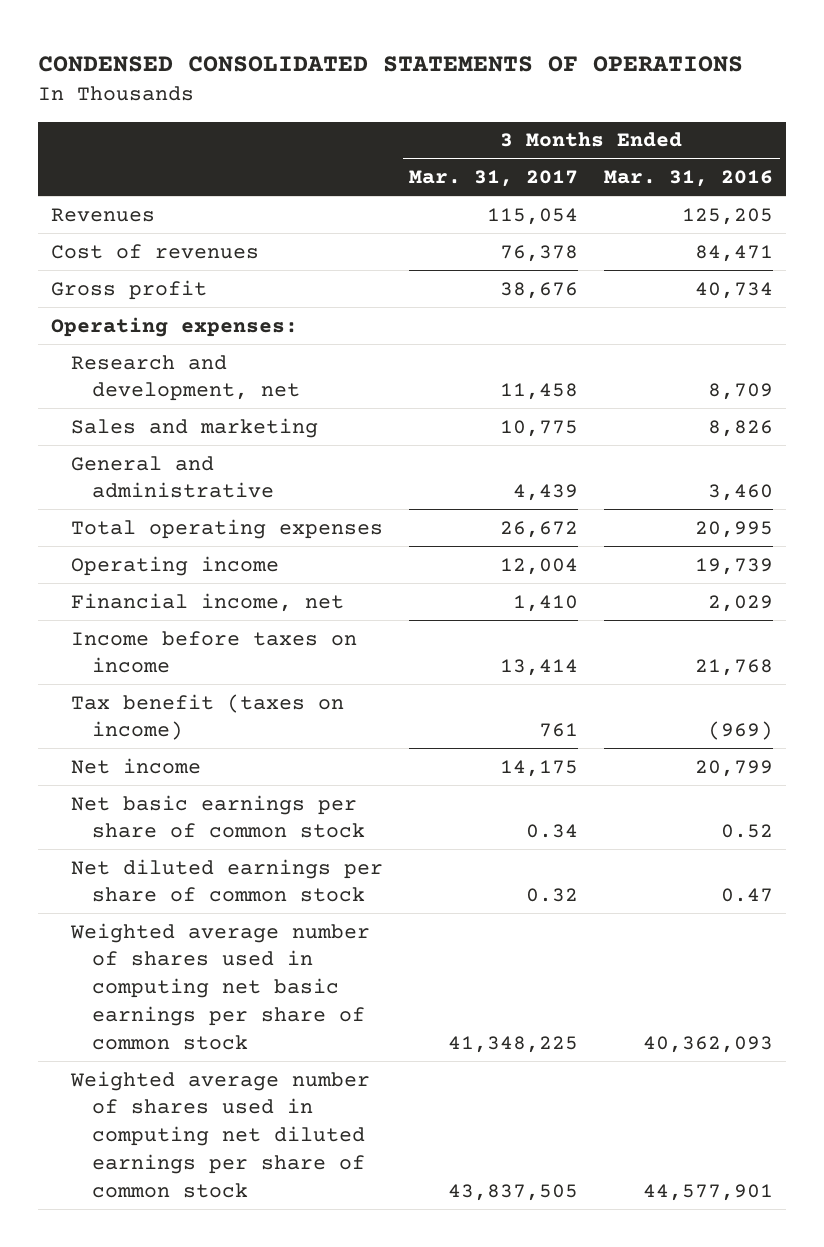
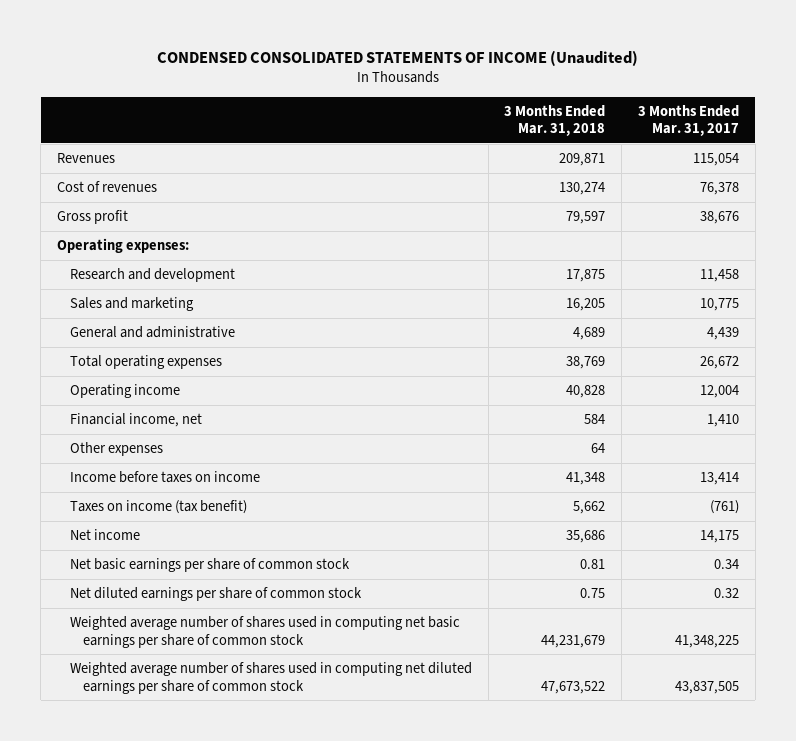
[37,56,743,73] CONDENSED CONSOLIDATED STATEMENTS OF OPERATIONS -> [156,49,638,66] CONDENSED CONSOLIDATED STATEMENTS OF INCOME (Unaudited)
[604,170,774,188] Mar. 31, 2016 -> none
none -> [504,104,606,137] 3 Months Ended Mar. 31, 2018
[71,354,301,402] Research and development, net -> [69,268,235,283] Research and development
none -> [69,442,163,457] Other expenses
[71,693,345,741] Tax benefit (taxes on income) -> [69,500,247,515] Taxes on income (tax benefit)
[539,723,579,738] 761 -> [709,500,739,515] (761)

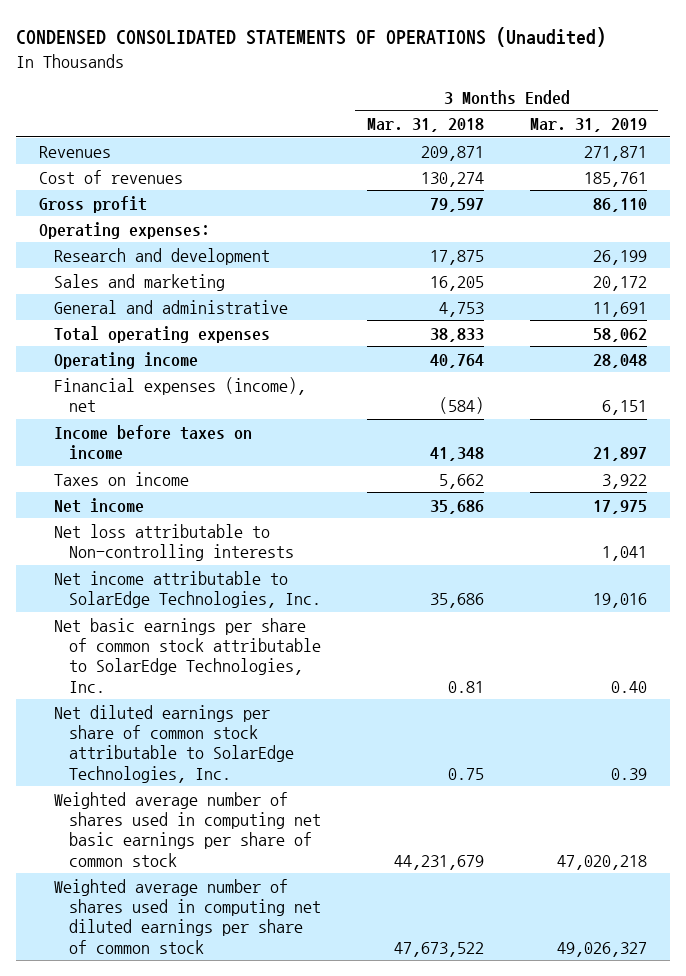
[156,49,638,66] CONDENSED CONSOLIDATED STATEMENTS OF INCOME (Unaudited) -> [16,27,607,48] CONDENSED CONSOLIDATED STATEMENTS OF OPERATIONS (Unaudited)
[637,104,739,137] 3 Months Ended Mar. 31, 2017 -> none
none -> [529,118,647,133] Mar. 31, 2019
[69,442,163,457] Other expenses -> none
[573,327,606,341] 4,689 -> [438,301,484,317] 4,753
[566,356,606,370] 38,769 -> [429,327,484,342] 38,833
[566,385,606,399] 40,828 -> [429,353,484,368] 40,764
[69,413,202,428] Financial income, net -> [53,376,306,413] Financial expenses (income), net
[584,414,606,425] 584 -> [438,397,484,415] (584)
[69,500,247,515] Taxes on income (tax benefit) -> [53,471,189,486] Taxes on income
none -> [53,523,294,562] Net loss attributable to Non-controlling interests
none -> [53,570,321,609] Net income attributable to SolarEdge Technologies, Inc.
[69,558,350,573] Net basic earnings per share of common stock -> [53,617,321,693] Net basic earnings per share of common stock attributable to SolarEdge Technologies, Inc.
[69,587,362,602] Net diluted earnings per share of common stock -> [53,704,294,783] Net diluted earnings per share of common stock attributable to SolarEdge Technologies, Inc.

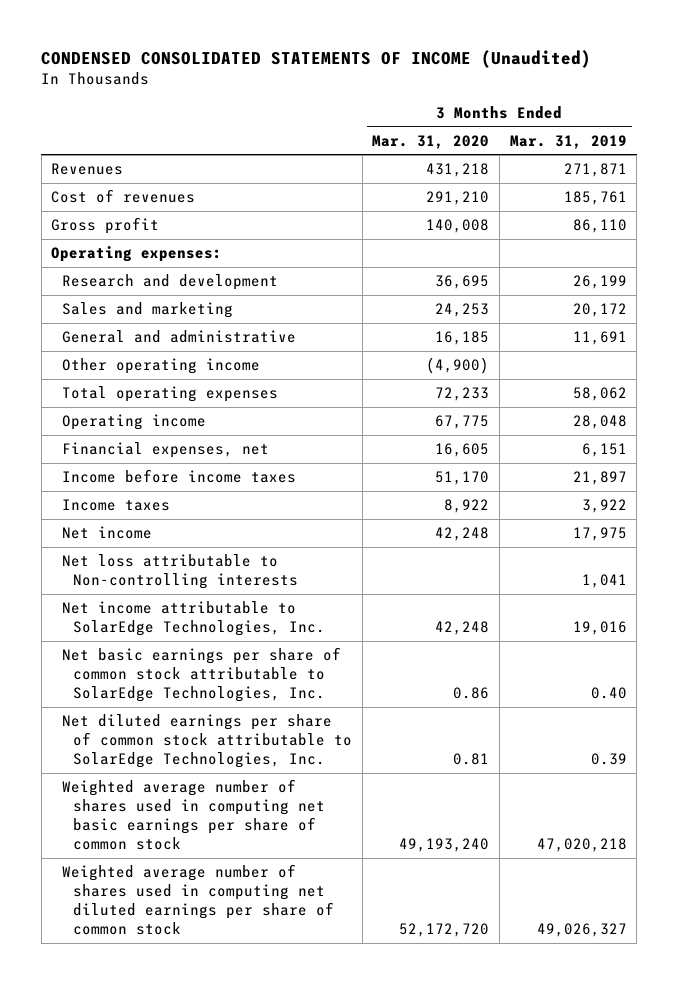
[16,27,607,48] CONDENSED CONSOLIDATED STATEMENTS OF OPERATIONS (Unaudited) -> [41,50,592,69] CONDENSED CONSOLIDATED STATEMENTS OF INCOME (Unaudited)
[366,118,484,133] Mar. 31, 2018 -> none
none -> [372,134,490,149] Mar. 31, 2020
none -> [62,358,261,375] Other operating income
[53,376,306,413] Financial expenses (income), net -> [62,442,270,459] Financial expenses, net
[53,424,252,461] Income before taxes on income -> [62,469,297,484] Income before income taxes
[53,471,189,486] Taxes on income -> [62,499,171,512] Income taxes

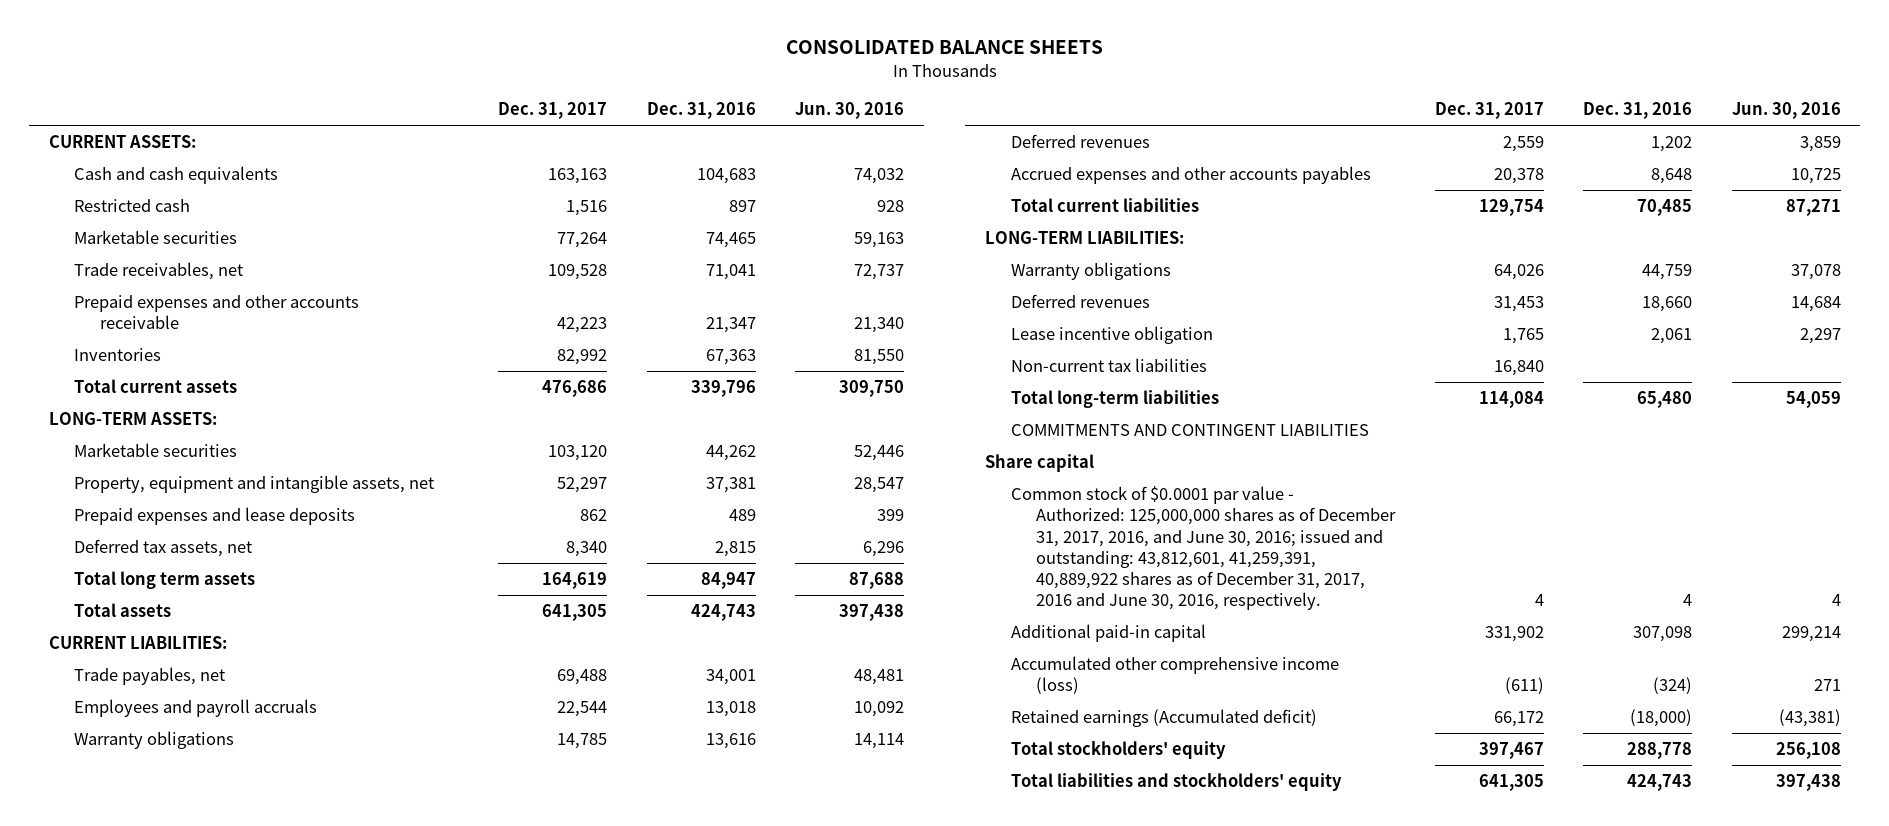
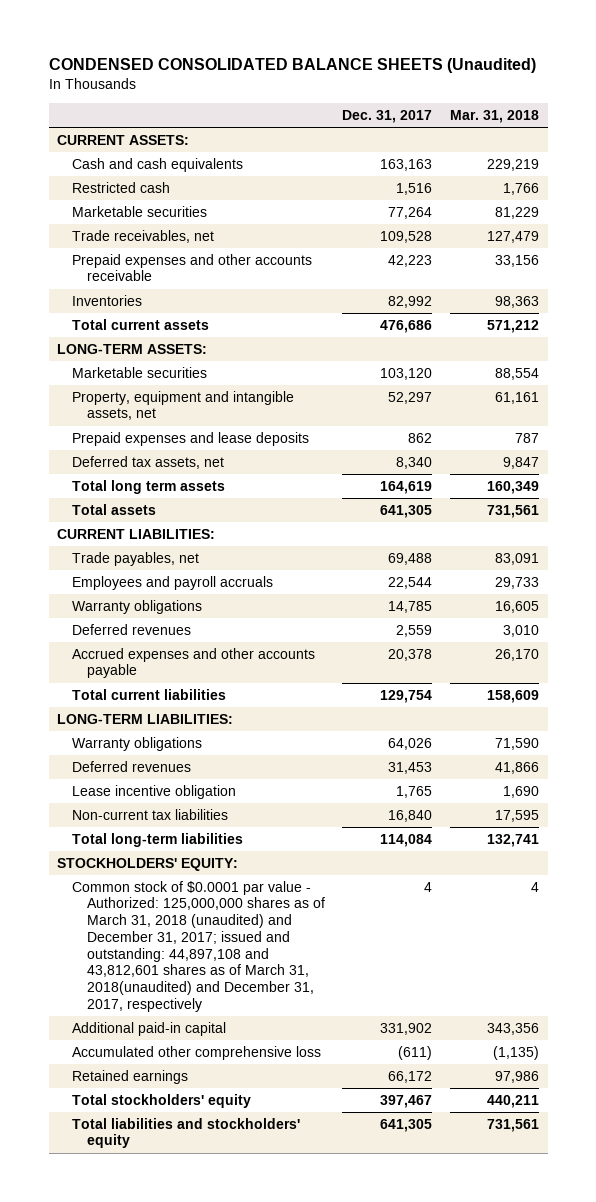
[785,40,1103,55] CONSOLIDATED BALANCE SHEETS -> [48,58,536,74] CONDENSED CONSOLIDATED BALANCE SHEETS (Unaudited)
[646,102,756,120] Dec. 31, 2016 -> none
[795,102,905,120] Jun. 30, 2016 -> none
none -> [449,109,539,123] Mar. 31, 2018
[1010,165,1371,184] Accrued expenses and other accounts payables -> [72,647,316,679] Accrued expenses and other accounts payable
[1010,423,1369,436] COMMITMENTS AND CONTINGENT LIABILITIES -> none
[984,453,1094,472] Share capital -> none
none -> [57,857,239,871] STOCKHOLDERS' EQUITY:
[1010,485,1397,611] Common stock of $0.0001 par value - Authorized: 125,000,000 shares as of December 31, 2017, 2016, and June 30, 2016; issued and outstanding: 43,812,601, 41,259,391, 40,889,922 shares as of December 31, 2017, 2016 and June 30, 2016, respectively. -> [72,880,325,1012] Common stock of $0.0001 par value - Authorized: 125,000,000 shares as of March 31, 2018 (unaudited) and December 31, 2017; issued and outstanding: 44,897,108 and 43,812,601 shares as of March 31, 2018(unaudited) and December 31, 2017, respectively
[1010,655,1339,695] Accumulated other comprehensive income (loss) -> [72,1045,322,1060] Accumulated other comprehensive loss
[1010,708,1317,727] Retained earnings (Accumulated deficit) -> [72,1069,189,1084] Retained earnings

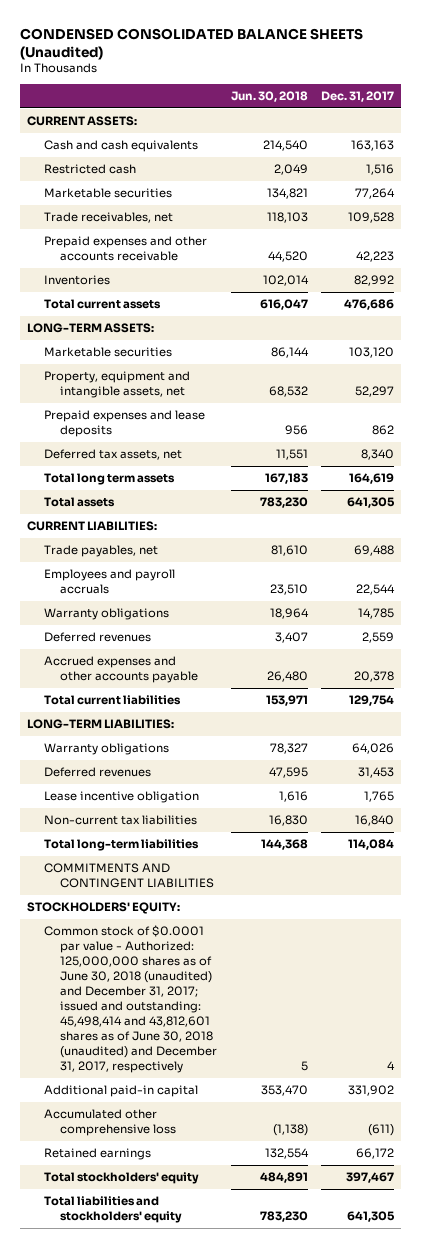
[449,109,539,123] Mar. 31, 2018 -> none
none -> [230,91,308,103] Jun. 30, 2018
none -> [43,863,215,889] COMMITMENTS AND CONTINGENT LIABILITIES
[72,880,325,1012] Common stock of $0.0001 par value - Authorized: 125,000,000 shares as of March 31, 2018 (unaudited) and December 31, 2017; issued and outstanding: 44,897,108 and 43,812,601 shares as of March 31, 2018(unaudited) and December 31, 2017, respectively -> [43,925,218,1074] Common stock of $0.0001 par value - Authorized: 125,000,000 shares as of June 30, 2018 (unaudited) and December 31, 2017; issued and outstanding: 45,498,414 and 43,812,601 shares as of June 30, 2018 (unaudited) and December 31, 2017, respectively

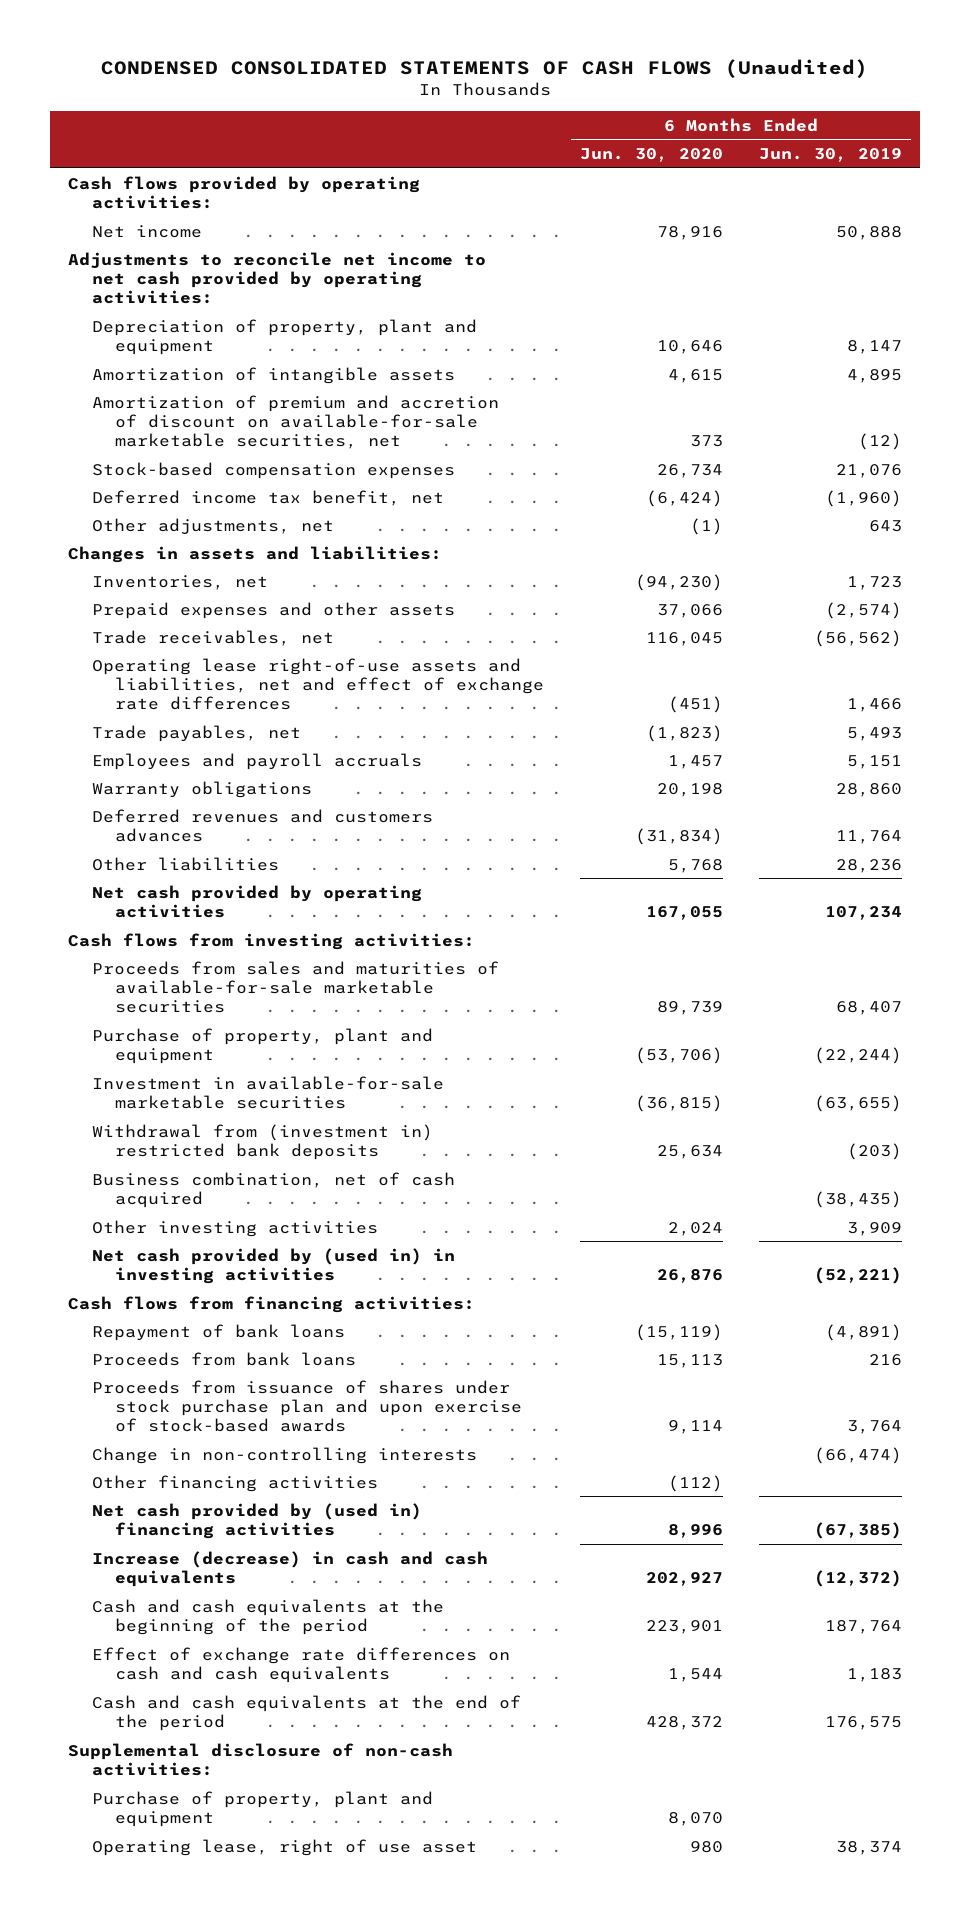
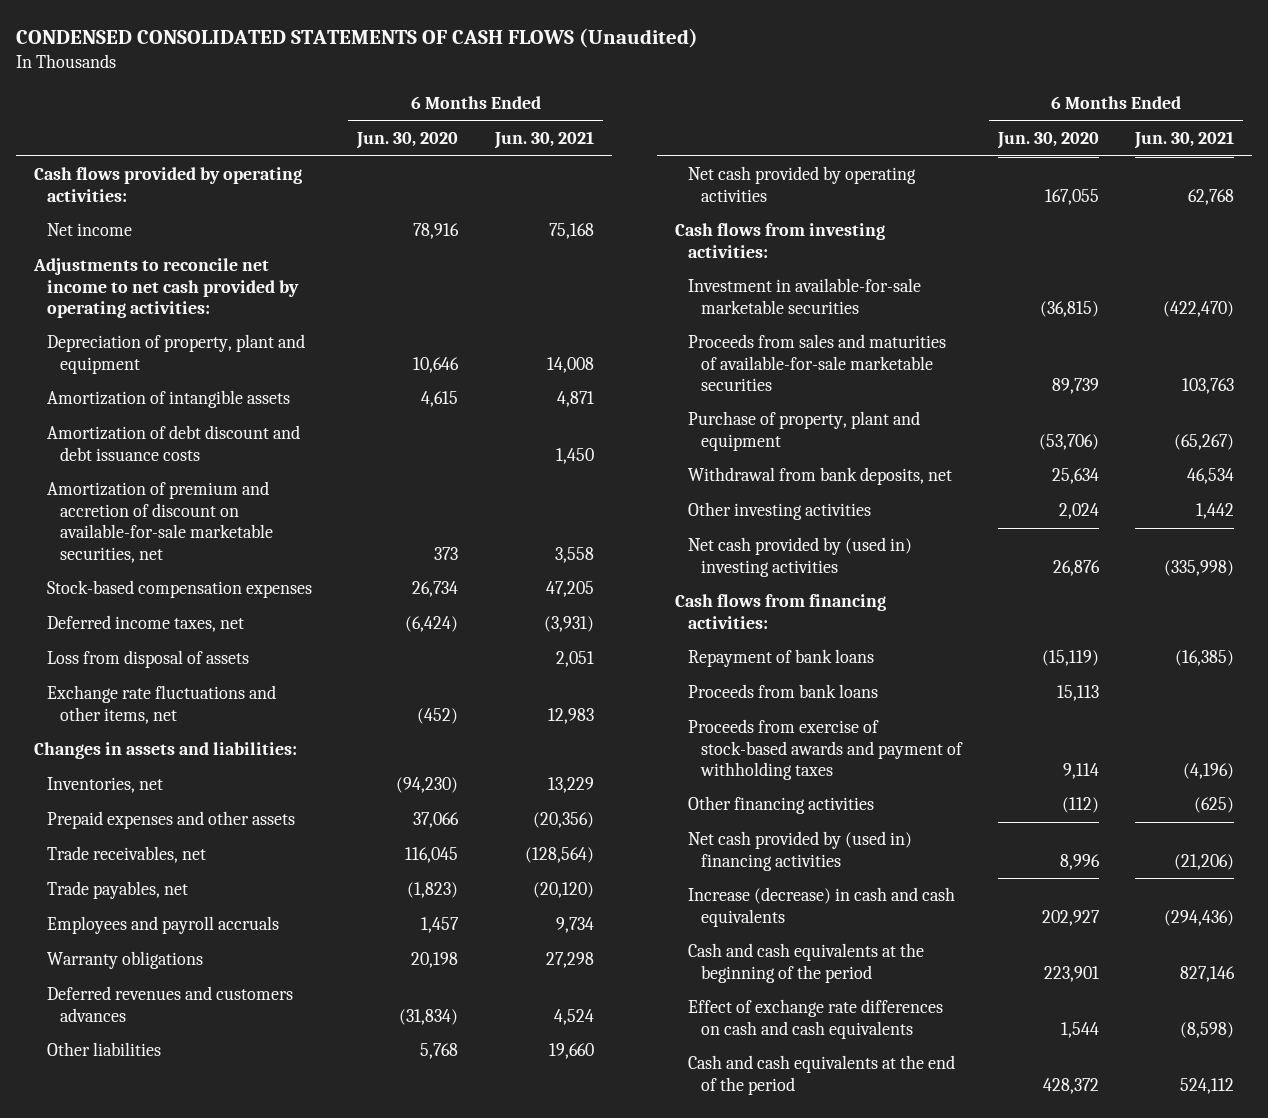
[758,147,902,162] Jun. 30, 2019 -> none
none -> [493,131,594,150] Jun. 30, 2021
none -> [47,425,301,461] Amortization of debt discount and debt issuance costs
[91,517,334,535] Other adjustments, net -> none
[91,489,444,506] Deferred income tax benefit, net -> [47,615,245,633] Deferred income taxes, net
none -> [47,650,250,669] Loss from disposal of assets
none -> [47,685,277,724] Exchange rate fluctuations and other items, net
[91,657,544,711] Operating lease right-of-use assets and liabilities, net and effect of exchange rate differences -> none
[91,1075,444,1109] Investment in available-for-sale marketable securities -> [687,278,921,314] Investment in available-for-sale marketable securities
[91,1171,455,1208] Business combination, net of cash acquired -> none
[91,1123,433,1160] Withdrawal from (investment in) restricted bank deposits -> [687,467,952,486] Withdrawal from bank deposits, net
[91,1247,455,1284] Net cash provided by (used in) in investing activities -> [687,537,912,577] Net cash provided by (used in) investing activities
[91,1446,477,1464] Change in non-controlling interests -> none
[91,1379,522,1433] Proceeds from issuance of shares under stock purchase plan and upon exercise of stock-based awards -> [687,719,963,781] Proceeds from exercise of stock-based awards and payment of withholding taxes
[68,1742,454,1776] Supplemental disclosure of non-cash activities: -> none
[91,1790,433,1827] Purchase of property, plant and equipment -> none
[91,1838,477,1856] Operating lease, right of use asset -> none

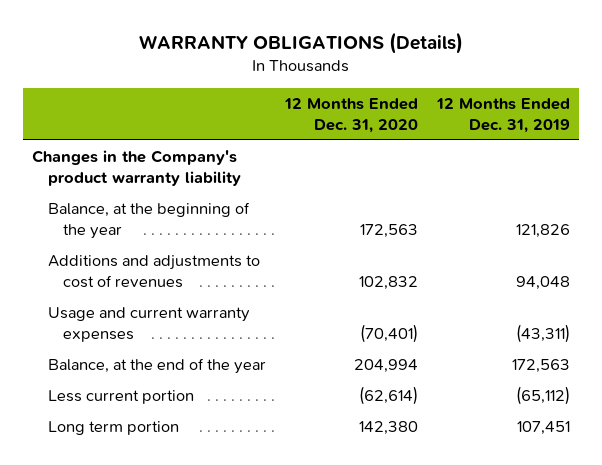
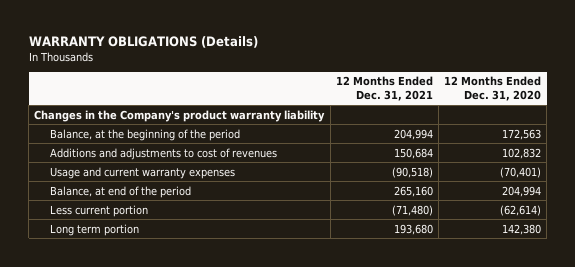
[435,98,570,134] 12 Months Ended Dec. 31, 2019 -> none
none -> [335,76,433,101] 12 Months Ended Dec. 31, 2021
[47,201,250,240] Balance, at the beginning of the year -> [50,128,241,141] Balance, at the beginning of the period
[47,357,266,374] Balance, at the end of the year -> [50,185,192,198] Balance, at end of the period

